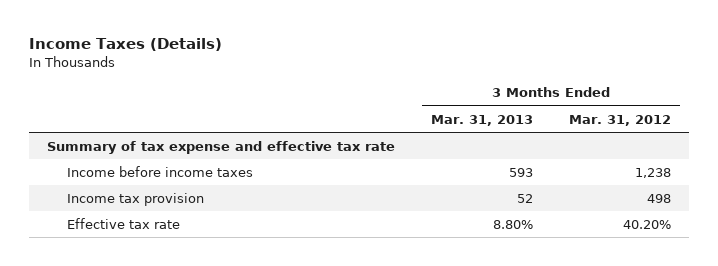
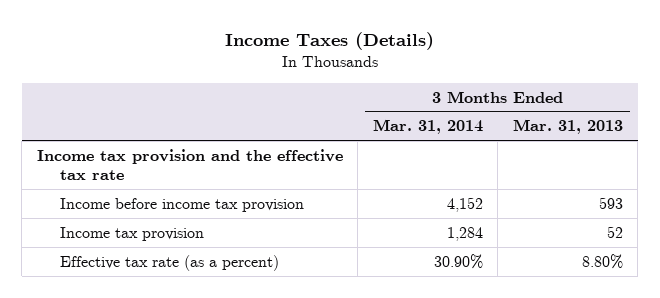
[568,114,671,126] Mar. 31, 2012 -> none
none -> [372,119,483,135] Mar. 31, 2014
[47,140,396,154] Summary of tax expense and effective tax rate -> [36,148,343,181] Income tax provision and the effective tax rate
[66,165,253,177] Income before income taxes -> [60,197,305,212] Income before income tax provision
[66,217,180,229] Effective tax rate -> [60,254,280,271] Effective tax rate (as a percent)

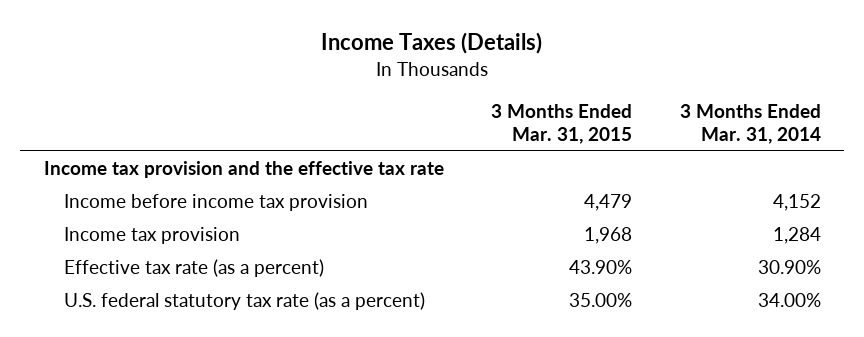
[512,119,623,135] Mar. 31, 2013 -> none
none -> [491,104,633,145] 3 Months Ended Mar. 31, 2015
none -> [64,292,426,311] U.S. federal statutory tax rate (as a percent)

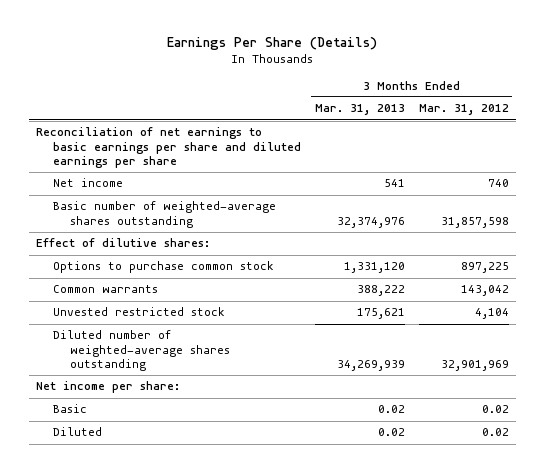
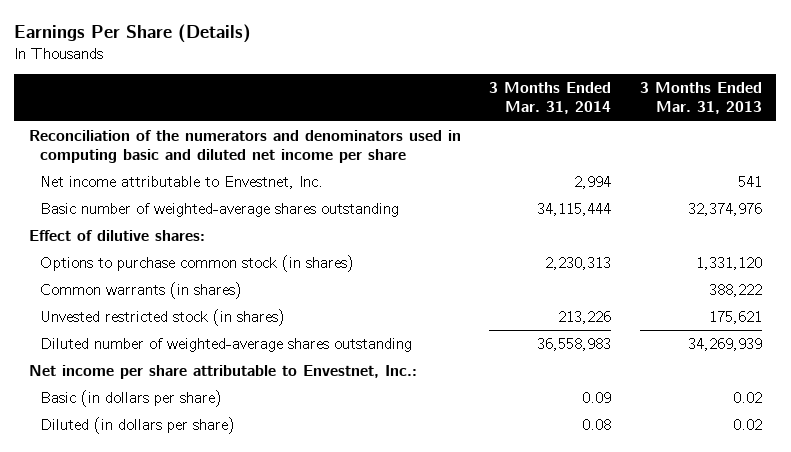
[418,104,509,116] Mar. 31, 2012 -> none
none -> [489,82,612,115] 3 Months Ended Mar. 31, 2014
[35,127,301,168] Reconciliation of net earnings to basic earnings per share and diluted earnings per share -> [28,129,461,164] Reconciliation of the numerators and denominators used in computing basic and diluted net income per share
[52,178,123,188] Net income -> [40,175,324,189] Net income attributable to Envestnet, Inc.
[52,261,274,274] Options to purchase common stock -> [40,254,355,272] Options to purchase common stock (in shares)
[52,285,158,294] Common warrants -> [40,281,243,299] Common warrants (in shares)
[52,307,225,317] Unvested restricted stock -> [40,308,286,326] Unvested restricted stock (in shares)
[35,381,180,394] Net income per share: -> [28,364,417,379] Net income per share attributable to Envestnet, Inc.:
[52,404,87,414] Basic -> [40,389,223,407] Basic (in dollars per share)
[52,427,102,437] Diluted -> [40,416,236,434] Diluted (in dollars per share)

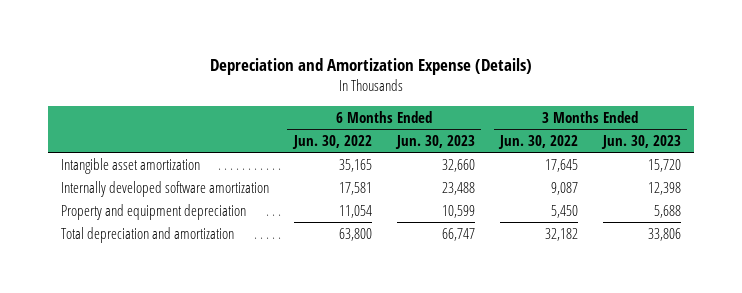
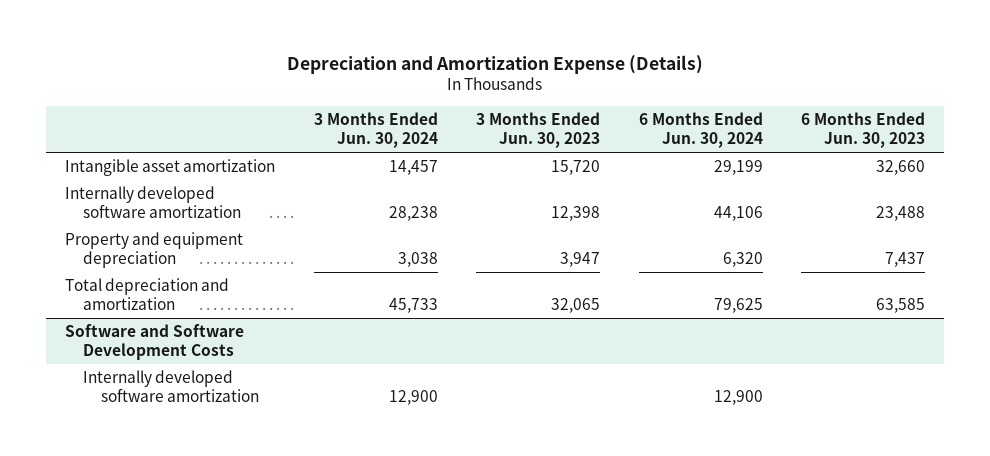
[291,134,372,149] Jun. 30, 2022 -> none
[497,134,578,149] Jun. 30, 2022 -> none
none -> [313,112,438,149] 3 Months Ended Jun. 30, 2024
none -> [638,112,763,149] 6 Months Ended Jun. 30, 2024
[441,204,475,218] 10,599 -> [885,252,926,268] 7,437
[654,204,682,218] 5,688 -> [560,252,601,268] 3,947
[441,227,475,241] 66,747 -> [876,298,926,314] 63,585
[648,227,682,241] 33,806 -> [551,298,601,314] 32,065
none -> [65,324,245,361] Software and Software Development Costs
none -> [83,370,259,403] Internally developed software amortization

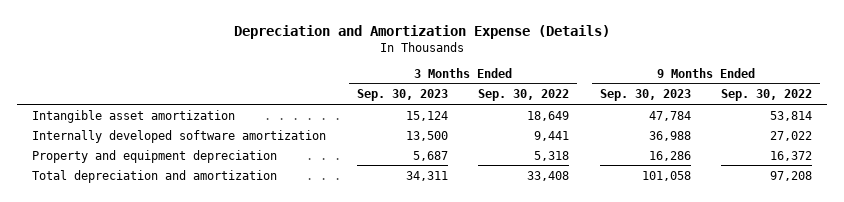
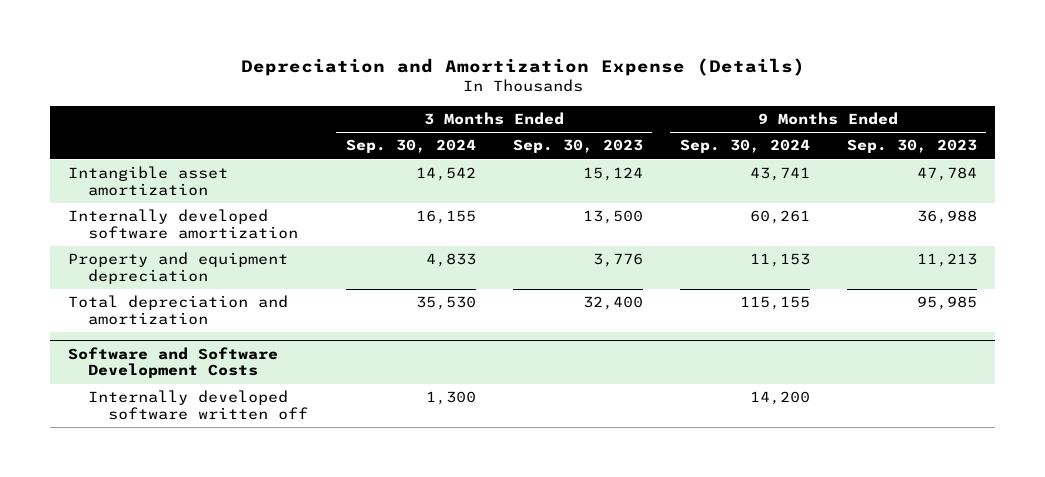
[478,89,570,102] Sep. 30, 2022 -> none
[720,89,812,102] Sep. 30, 2022 -> none
none -> [345,139,476,154] Sep. 30, 2024
none -> [679,139,810,154] Sep. 30, 2024
[412,150,448,161] 5,687 -> [592,253,643,268] 3,776
[648,150,691,161] 16,286 -> [916,253,977,268] 11,213
[405,170,448,181] 34,311 -> [582,296,643,311] 32,400
[641,170,691,181] 101,058 -> [916,296,977,311] 95,985
none -> [68,346,279,379] Software and Software Development Costs
none -> [88,390,309,420] Internally developed software written off

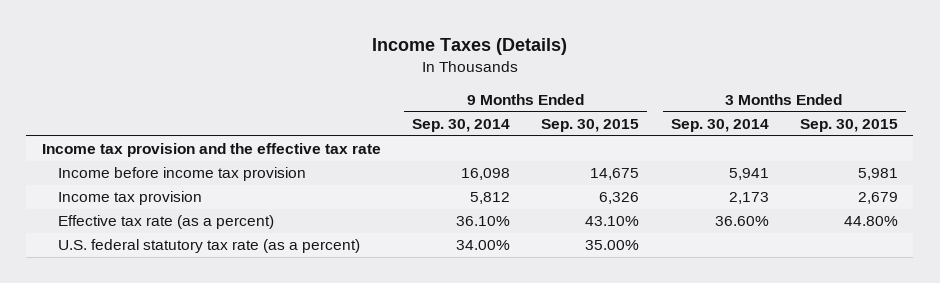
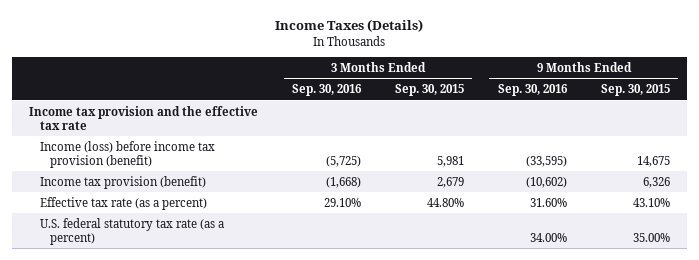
[412,119,511,133] Sep. 30, 2014 -> none
[670,119,769,133] Sep. 30, 2014 -> none
none -> [292,84,363,97] Sep. 30, 2016
none -> [497,84,568,97] Sep. 30, 2016
[58,167,307,182] Income before income tax provision -> [39,140,215,168] Income (loss) before income tax provision (benefit)
[58,191,203,206] Income tax provision -> [39,175,206,189] Income tax provision (benefit)

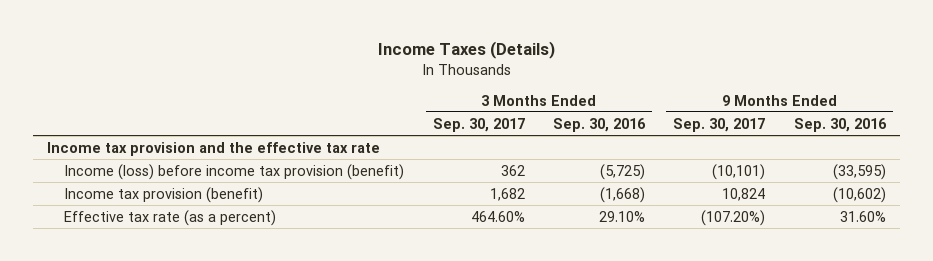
[394,84,464,97] Sep. 30, 2015 -> none
[600,84,670,97] Sep. 30, 2015 -> none
none -> [432,117,525,132] Sep. 30, 2017
none -> [673,117,766,132] Sep. 30, 2017
[39,217,224,245] U.S. federal statutory tax rate (as a percent) -> none

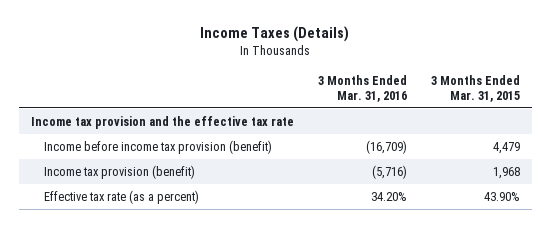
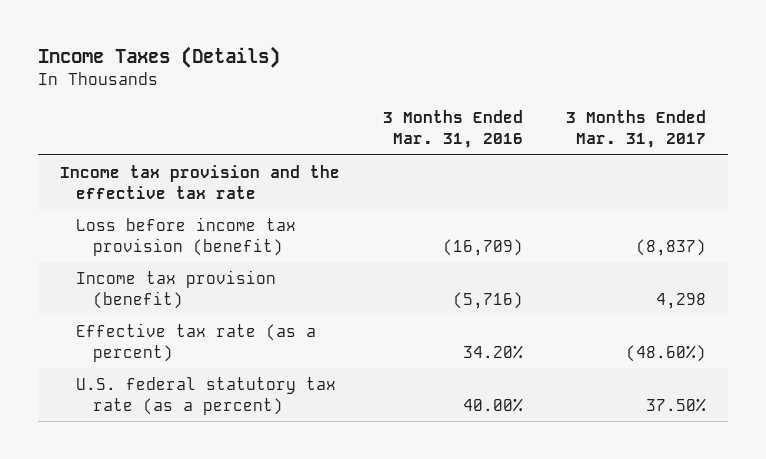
[431,74,521,103] 3 Months Ended Mar. 31, 2015 -> none
none -> [566,110,707,148] 3 Months Ended Mar. 31, 2017
[44,139,273,154] Income before income tax provision (benefit) -> [76,217,297,256] Loss before income tax provision (benefit)
none -> [76,377,337,415] U.S. federal statutory tax rate (as a percent)

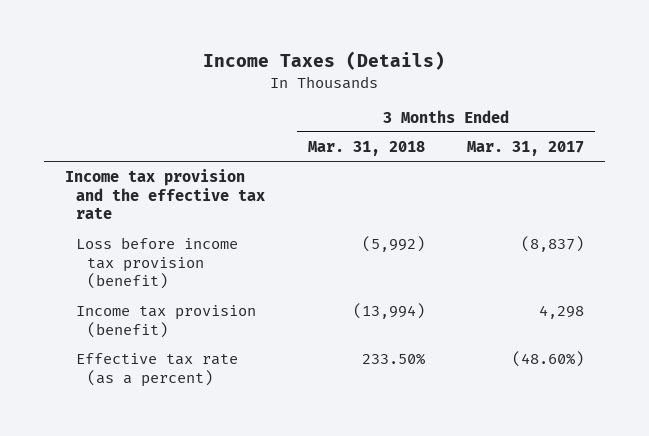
[382,110,523,148] 3 Months Ended Mar. 31, 2016 -> none
none -> [307,140,425,156] Mar. 31, 2018
[76,377,337,415] U.S. federal statutory tax rate (as a percent) -> none

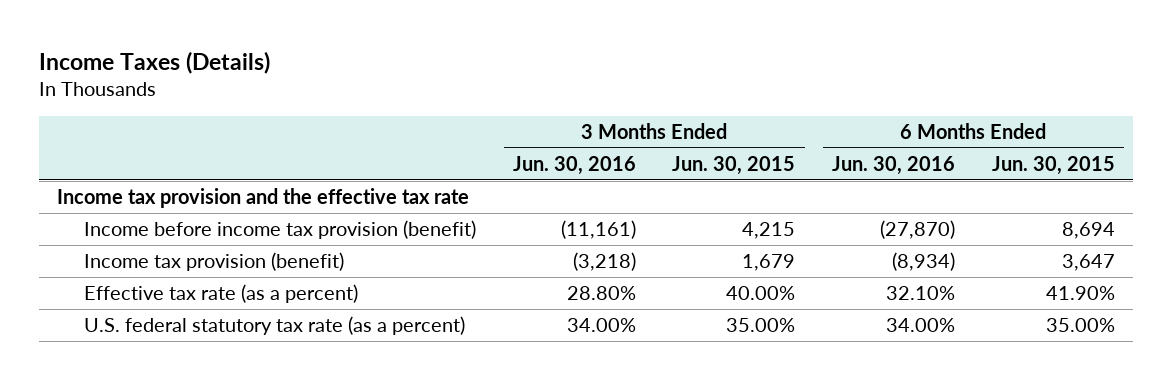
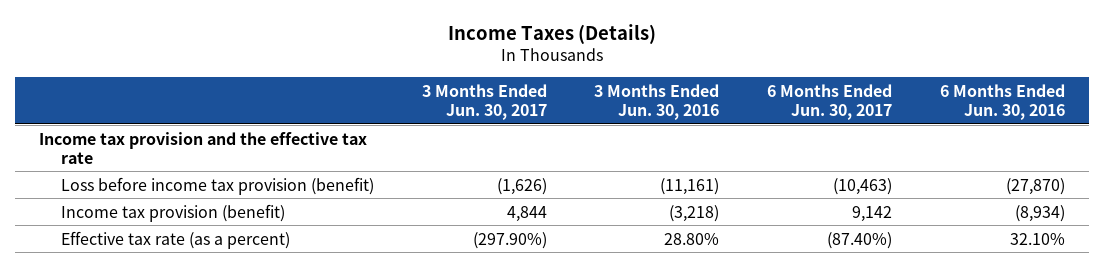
[672,155,796,175] Jun. 30, 2015 -> none
[991,155,1115,175] Jun. 30, 2015 -> none
none -> [421,83,547,120] 3 Months Ended Jun. 30, 2017
none -> [767,83,893,120] 6 Months Ended Jun. 30, 2017
[84,220,477,240] Income before income tax provision (benefit) -> [60,176,374,195] Loss before income tax provision (benefit)
[84,316,466,336] U.S. federal statutory tax rate (as a percent) -> none

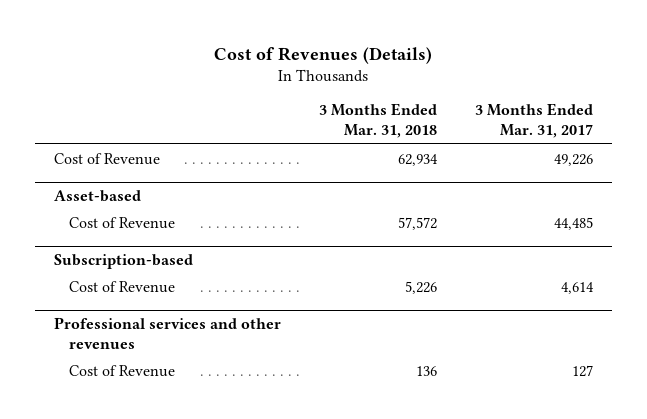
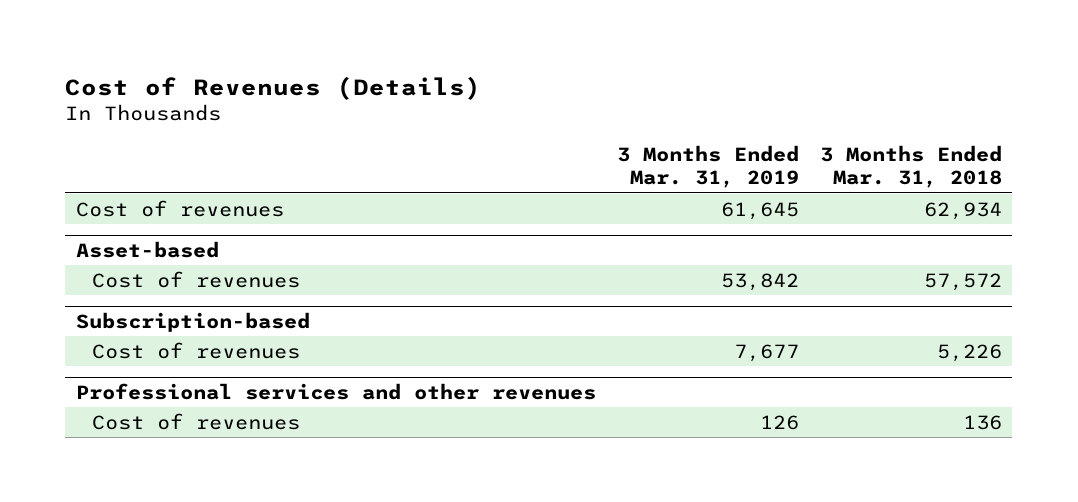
[475,103,594,139] 3 Months Ended Mar. 31, 2017 -> none
none -> [616,145,799,189] 3 Months Ended Mar. 31, 2019
[53,152,160,165] Cost of Revenue -> [75,199,284,217] Cost of revenues
[69,216,176,229] Cost of Revenue -> [91,270,300,288] Cost of revenues
[69,280,176,293] Cost of Revenue -> [91,341,300,359] Cost of revenues
[69,364,176,377] Cost of Revenue -> [91,412,300,430] Cost of revenues

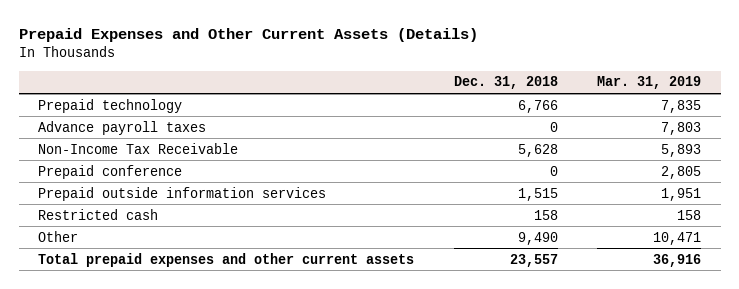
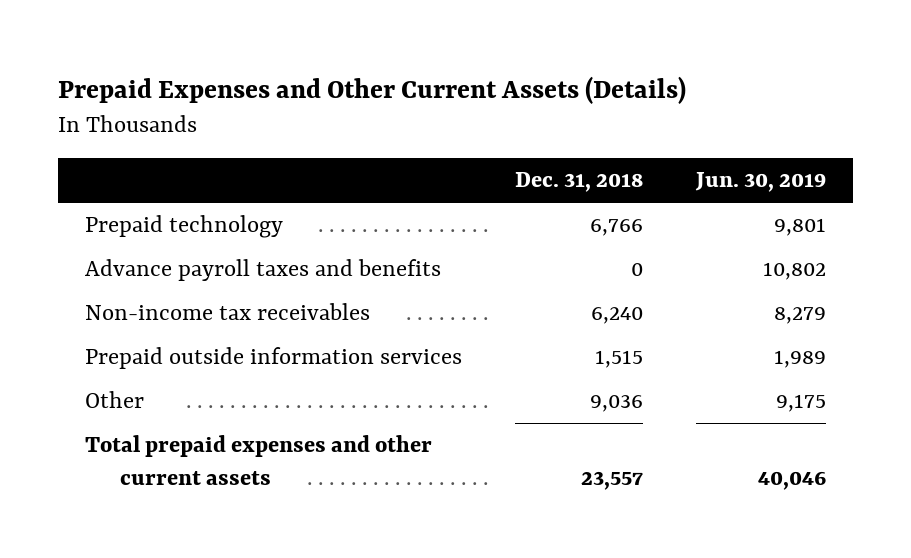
[596,76,701,90] Mar. 31, 2019 -> none
none -> [695,172,827,193] Jun. 30, 2019
[38,164,183,179] Prepaid conference -> none
[38,120,207,135] Advance payroll taxes -> [84,259,441,282] Advance payroll taxes and benefits
[38,142,239,154] Non-Income Tax Receivable -> [84,303,370,321] Non-income tax receivables
[517,143,558,157] 5,628 -> [590,307,643,325] 6,240
[38,208,159,220] Restricted cash -> none
[517,231,558,245] 9,490 -> [589,395,643,413] 9,036

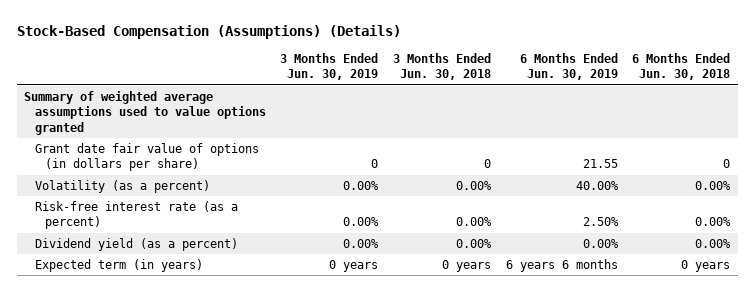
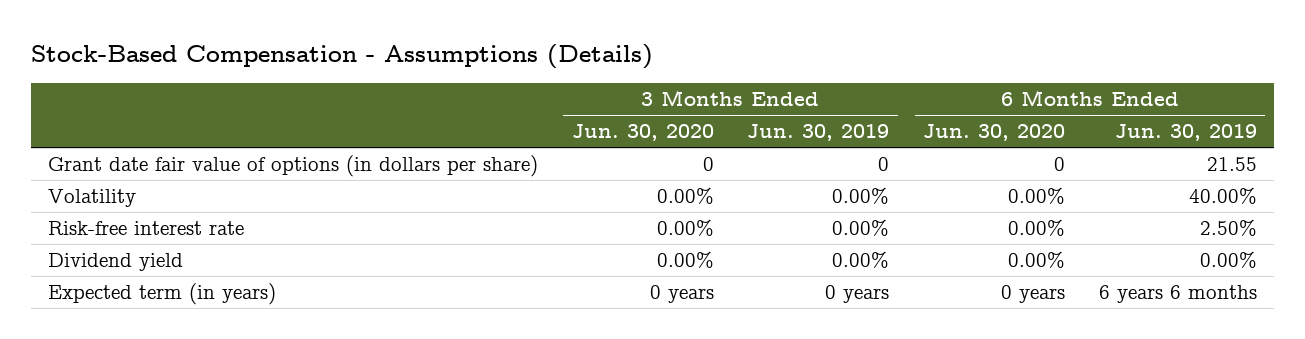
[16,24,401,39] Stock-Based Compensation (Assumptions) (Details) -> [30,44,653,70] Stock-Based Compensation - Assumptions (Details)
[393,53,492,81] 3 Months Ended Jun. 30, 2018 -> none
[632,53,731,81] 6 Months Ended Jun. 30, 2018 -> none
none -> [571,124,714,142] Jun. 30, 2020
none -> [922,124,1065,142] Jun. 30, 2020
[24,91,266,135] Summary of weighted average assumptions used to value options granted -> none
[34,180,210,194] Volatility (as a percent) -> [47,189,136,208] Volatility
[34,201,238,230] Risk-free interest rate (as a percent) -> [47,221,244,236] Risk-free interest rate
[34,238,238,252] Dividend yield (as a percent) -> [47,253,183,272] Dividend yield

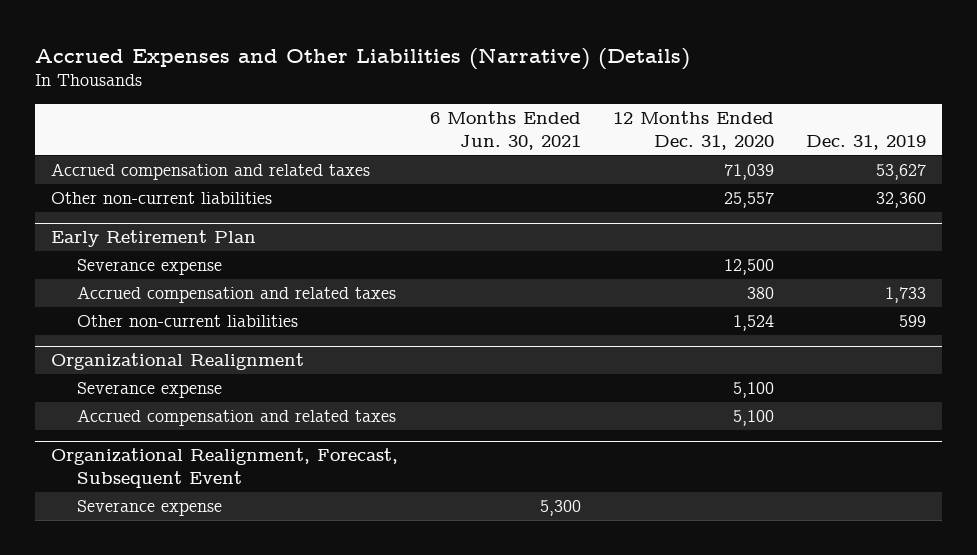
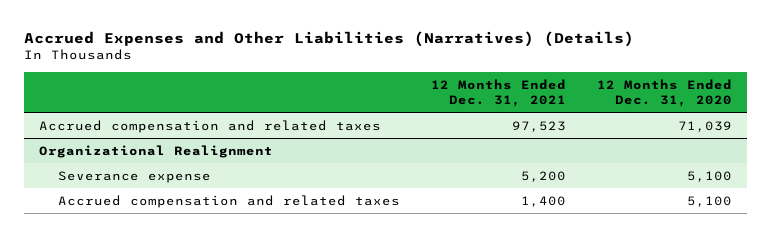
[35,47,691,70] Accrued Expenses and Other Liabilities (Narrative) (Details) -> [23,30,634,47] Accrued Expenses and Other Liabilities (Narratives) (Details)
[430,111,582,150] 6 Months Ended Jun. 30, 2021 -> none
[805,134,926,150] Dec. 31, 2019 -> none
none -> [430,78,566,108] 12 Months Ended Dec. 31, 2021
[51,192,273,205] Other non-current liabilities -> none
[51,230,257,248] Early Retirement Plan -> none
[76,259,222,276] Severance expense -> none
[76,286,396,304] Accrued compensation and related taxes -> none
[76,315,298,328] Other non-current liabilities -> none
[51,448,399,489] Organizational Realignment, Forecast, Subsequent Event -> none
[76,500,222,517] Severance expense -> none

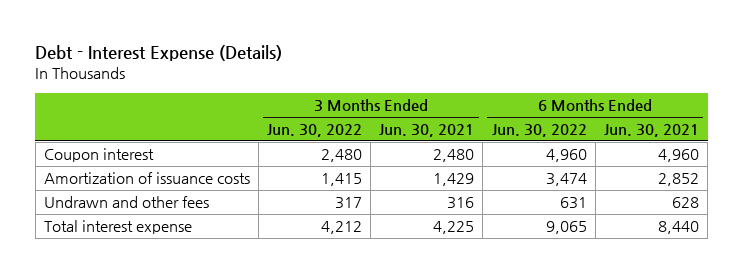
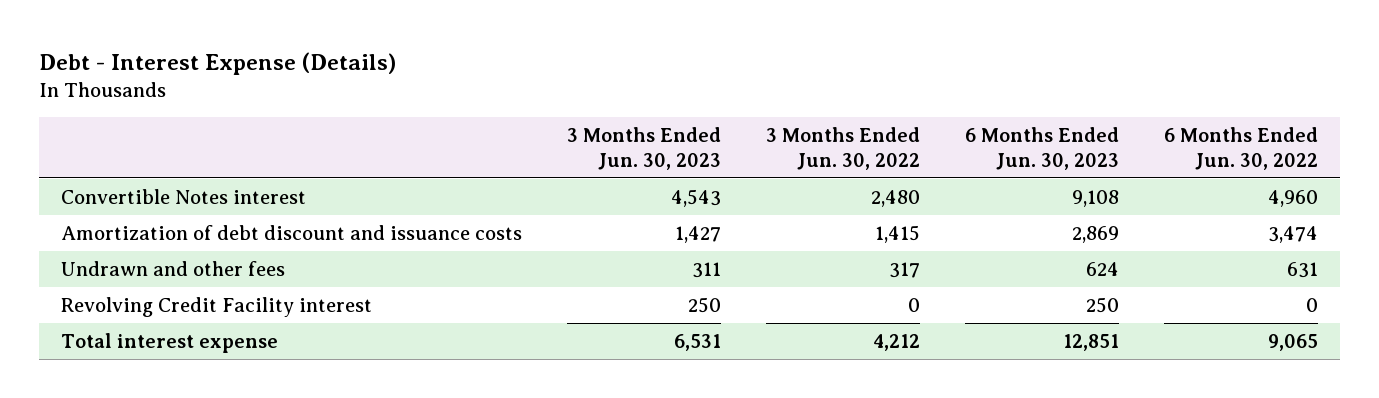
[379,124,475,138] Jun. 30, 2021 -> none
[603,124,699,138] Jun. 30, 2021 -> none
none -> [567,126,722,170] 3 Months Ended Jun. 30, 2023
none -> [965,126,1120,170] 6 Months Ended Jun. 30, 2023
[43,148,154,163] Coupon interest -> [61,189,307,205] Convertible Notes interest
[43,172,250,185] Amortization of issuance costs -> [61,225,523,241] Amortization of debt discount and issuance costs
none -> [61,297,373,318] Revolving Credit Facility interest

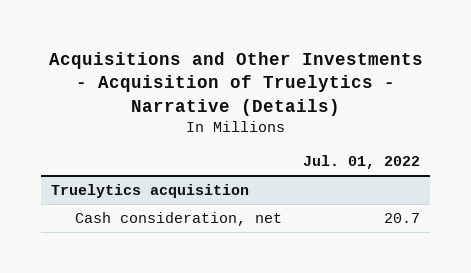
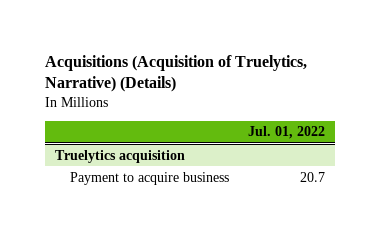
[48,51,423,116] Acquisitions and Other Investments - Acquisition of Truelytics - Narrative (Details) -> [45,54,308,93] Acquisitions (Acquisition of Truelytics, Narrative) (Details)
[75,212,283,227] Cash consideration, net -> [69,171,229,185] Payment to acquire business

